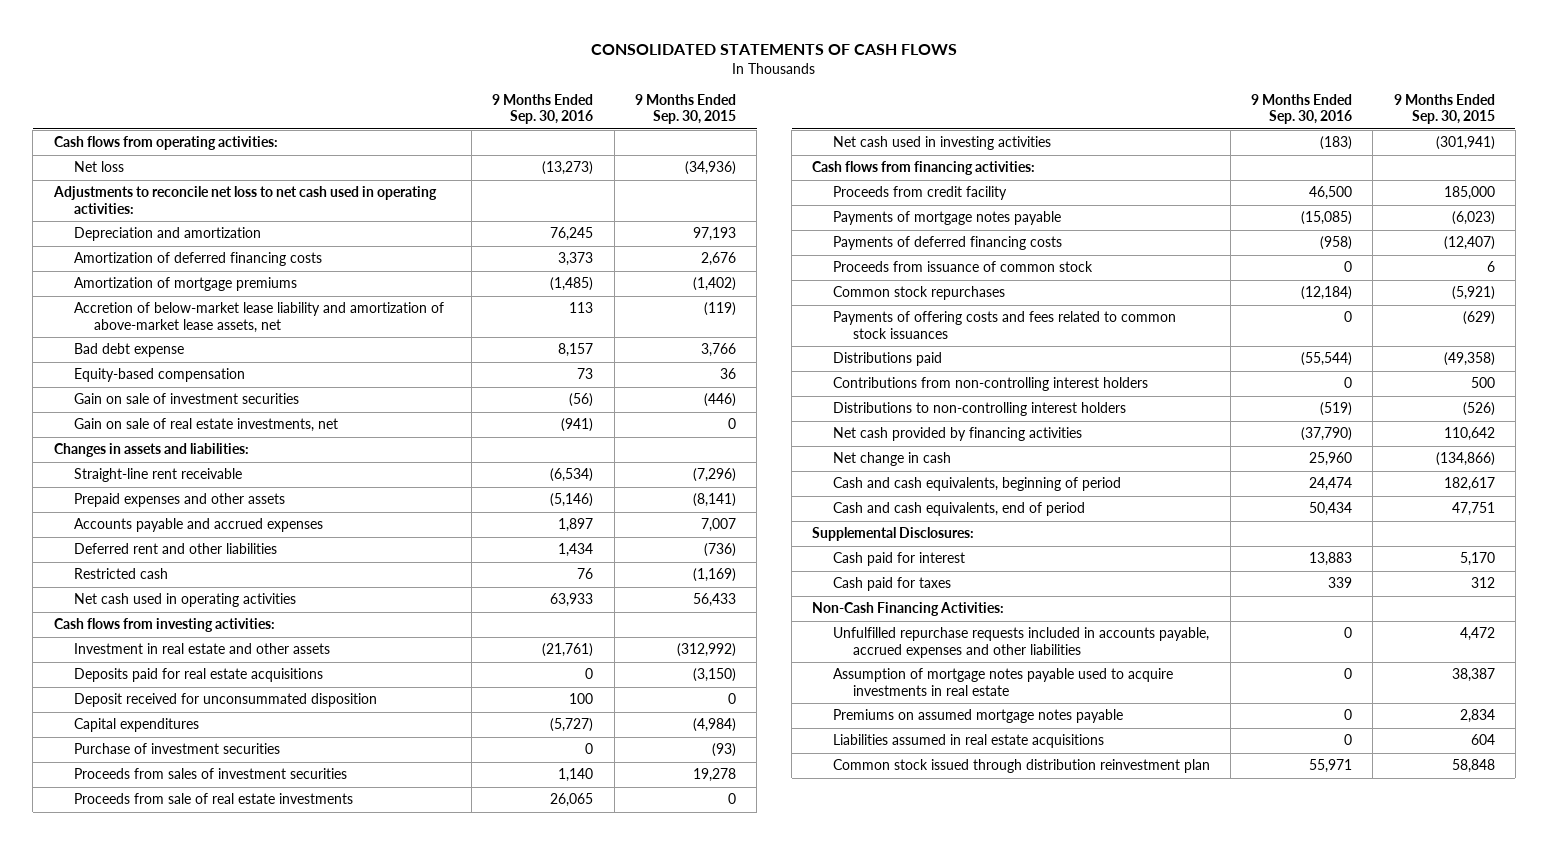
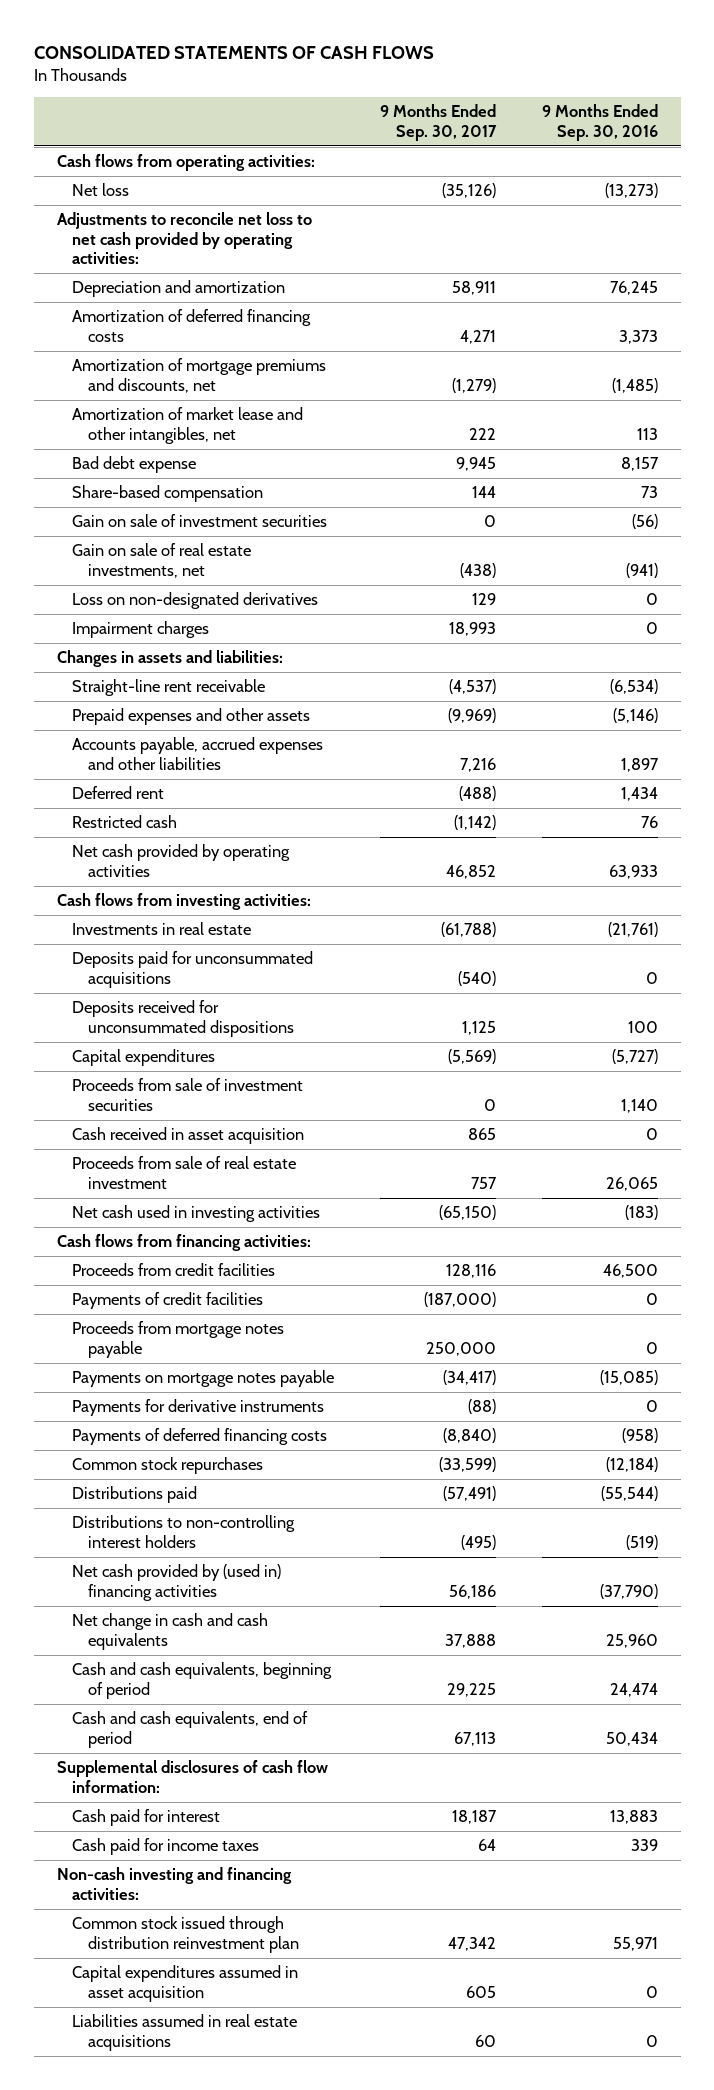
[634,94,736,125] 9 Months Ended Sep. 30, 2015 -> none
none -> [379,104,497,141] 9 Months Ended Sep. 30, 2017
[52,186,437,214] Adjustments to reconcile net loss to net cash used in operating activities: -> [56,212,312,265] Adjustments to reconcile net loss to net cash provided by operating activities:
[74,277,298,292] Amortization of mortgage premiums -> [72,358,327,393] Amortization of mortgage premiums and discounts, net
[74,302,445,333] Accretion of below-market lease liability and amortization of above-market lease assets, net -> [72,407,304,444] Amortization of market lease and other intangibles, net
[74,368,246,383] Equity-based compensation -> [72,485,264,503] Share-based compensation
none -> [72,592,319,610] Loss on non-designated derivatives
none -> [72,621,210,639] Impairment charges
[74,518,324,533] Accounts payable and accrued expenses -> [72,737,324,770] Accounts payable, accrued expenses and other liabilities
[74,543,278,555] Deferred rent and other liabilities -> [72,786,165,800] Deferred rent
[74,593,297,608] Net cash used in operating activities -> [72,844,291,877] Net cash provided by operating activities
[74,643,331,655] Investment in real estate and other assets -> [72,922,252,936] Investments in real estate
[74,668,324,683] Deposits paid for real estate acquisitions -> [72,951,314,988] Deposits paid for unconsummated acquisitions
[74,693,378,708] Deposit received for unconsummated disposition -> [72,1000,294,1037] Deposits received for unconsummated dispositions
[74,743,281,755] Purchase of investment securities -> none
[74,768,348,780] Proceeds from sales of investment securities -> [72,1078,304,1111] Proceeds from sale of investment securities
none -> [72,1127,305,1145] Cash received in asset acquisition
[74,793,354,805] Proceeds from sale of real estate investments -> [72,1156,297,1189] Proceeds from sale of real estate investment
[832,186,1007,201] Proceeds from credit facility -> [72,1263,276,1277] Proceeds from credit facilities
none -> [72,1292,264,1310] Payments of credit facilities
none -> [72,1321,285,1358] Proceeds from mortgage notes payable
[832,211,1061,226] Payments of mortgage notes payable -> [72,1370,335,1388] Payments on mortgage notes payable
none -> [72,1399,325,1417] Payments for derivative instruments
[832,261,1093,273] Proceeds from issuance of common stock -> none
[832,311,1176,339] Payments of offering costs and fees related to common stock issuances -> none
[832,377,1148,392] Contributions from non-controlling interest holders -> none
[832,427,1082,442] Net cash provided by financing activities -> [72,1564,282,1601] Net cash provided by (used in) financing activities
[832,452,951,467] Net change in cash -> [72,1613,269,1650] Net change in cash and cash equivalents
[812,527,975,542] Supplemental Disclosures: -> [56,1760,328,1793] Supplemental disclosures of cash flow information:
[832,627,1209,658] Unfulfilled repurchase requests included in accounts payable, accrued expenses and other liabilities -> none
[832,668,1173,696] Assumption of mortgage notes payable used to acquire investments in real estate -> none
[832,709,1123,724] Premiums on assumed mortgage notes payable -> none
[832,577,951,592] Cash paid for taxes -> [72,1838,260,1856] Cash paid for income taxes
[812,602,1005,617] Non-Cash Financing Activities: -> [56,1867,292,1900] Non-cash investing and financing activities:
none -> [72,1965,299,2002] Capital expenditures assumed in asset acquisition
[832,734,1104,749] Liabilities assumed in real estate acquisitions -> [72,2014,298,2051] Liabilities assumed in real estate acquisitions

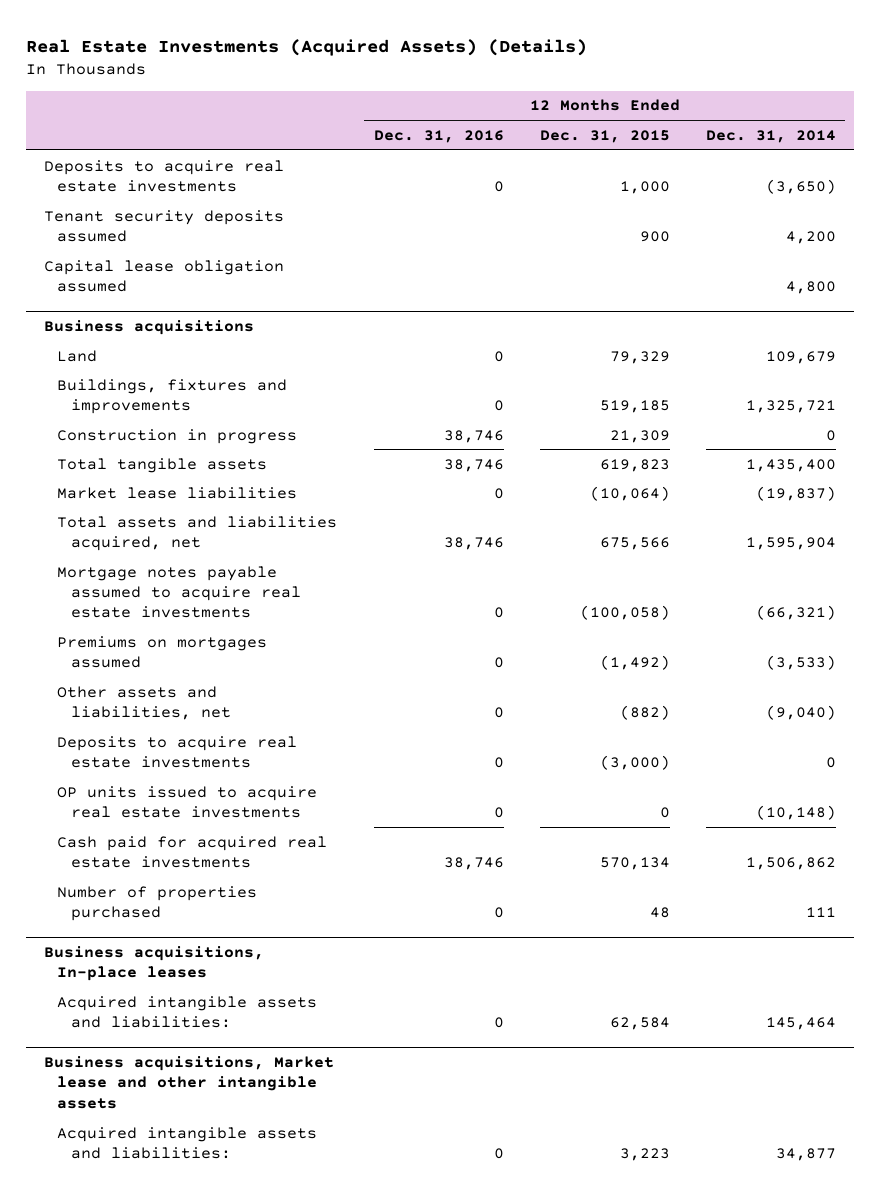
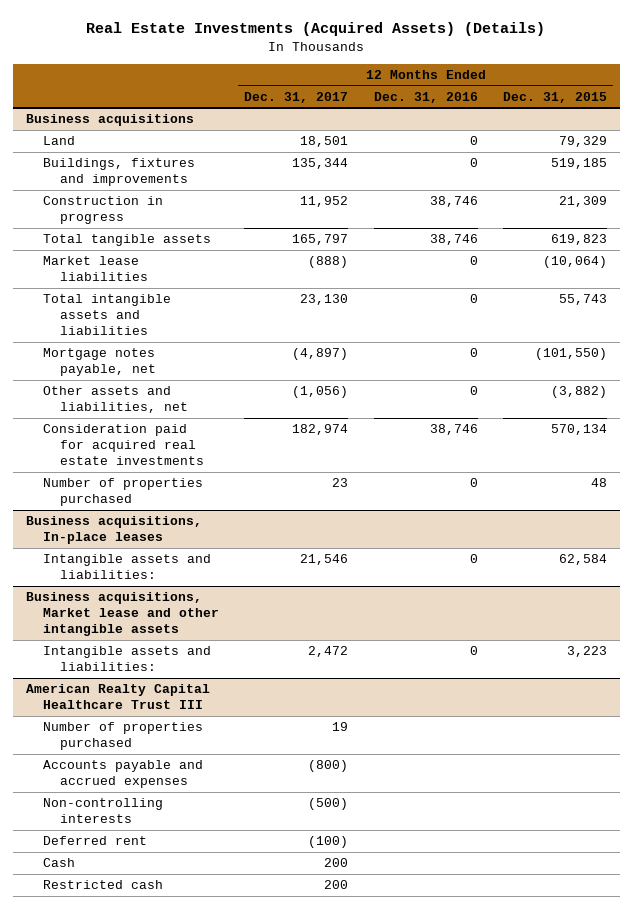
[705,129,836,143] Dec. 31, 2014 -> none
none -> [244,91,349,103] Dec. 31, 2017
[43,159,284,193] Deposits to acquire real estate investments -> none
[43,209,284,243] Tenant security deposits assumed -> none
[43,259,284,293] Capital lease obligation assumed -> none
[57,635,268,669] Premiums on mortgages assumed -> none
[57,735,298,769] Deposits to acquire real estate investments -> none
[57,785,318,819] OP units issued to acquire real estate investments -> none
[57,515,338,552] Total assets and liabilities acquired, net -> [42,294,171,336] Total intangible assets and liabilities
[443,537,504,551] 38,746 -> [469,294,478,304] 0
[599,537,670,551] 675,566 -> [559,294,608,306] 55,743
[57,565,301,619] Mortgage notes payable assumed to acquire real estate investments -> [42,348,156,377] Mortgage notes payable, net
[579,605,670,621] (100,058) -> [535,348,608,361] (101,550)
[619,705,670,721] (882) -> [551,386,608,399] (3,882)
[57,835,328,869] Cash paid for acquired real estate investments -> [42,424,204,466] Consideration paid for acquired real estate investments
[57,995,318,1029] Acquired intangible assets and liabilities: -> [42,554,211,580] Intangible assets and liabilities:
[57,1126,318,1160] Acquired intangible assets and liabilities: -> [42,646,211,672] Intangible assets and liabilities:
none -> [25,684,210,710] American Realty Capital Healthcare Trust III
none -> [42,722,203,751] Number of properties purchased
none -> [42,760,203,789] Accounts payable and accrued expenses
none -> [42,798,163,824] Non-controlling interests
none -> [42,836,147,846] Deferred rent
none -> [42,858,75,868] Cash
none -> [42,880,163,890] Restricted cash

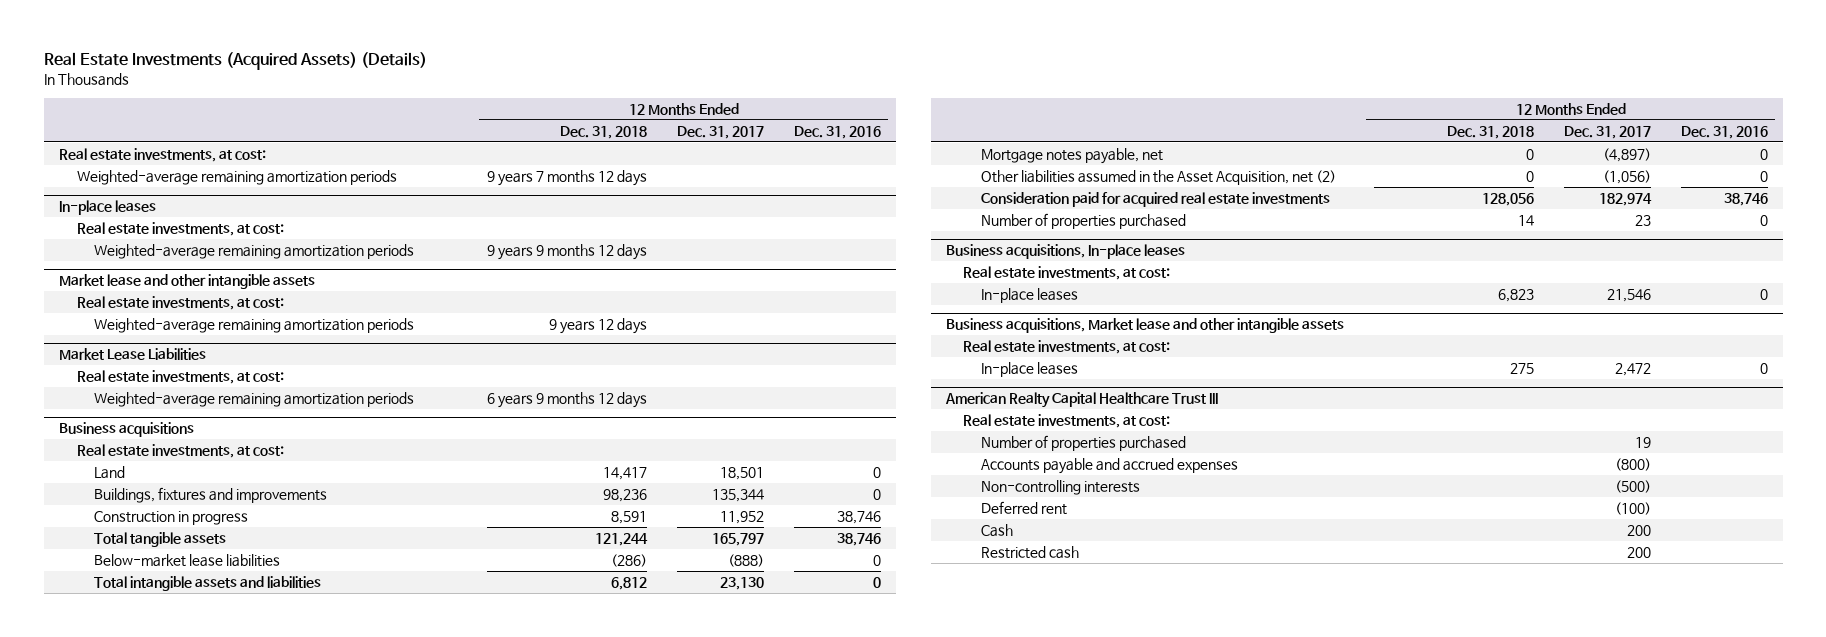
[503,91,608,103] Dec. 31, 2015 -> none
none -> [559,125,647,139] Dec. 31, 2018
none -> [58,147,266,162] Real estate investments, at cost:
none -> [76,169,397,185] Weighted-average remaining amortization periods
none -> [58,200,156,216] In-place leases
none -> [76,221,284,236] Real estate investments, at cost:
none -> [94,243,415,259] Weighted-average remaining amortization periods
none -> [58,274,315,290] Market lease and other intangible assets
none -> [76,295,284,310] Real estate investments, at cost:
none -> [94,317,415,333] Weighted-average remaining amortization periods
none -> [58,348,206,361] Market Lease Liabilities
none -> [76,369,284,384] Real estate investments, at cost:
none -> [94,391,415,407] Weighted-average remaining amortization periods
none -> [76,443,284,458] Real estate investments, at cost:
[42,256,148,282] Market lease liabilities -> [94,553,281,567] Below-market lease liabilities
[42,386,188,414] Other assets and liabilities, net -> [981,169,1337,185] Other liabilities assumed in the Asset Acquisition, net (2)
none -> [963,265,1171,280] Real estate investments, at cost:
[42,554,211,580] Intangible assets and liabilities: -> [981,287,1079,303] In-place leases
none -> [963,339,1171,354] Real estate investments, at cost:
[42,646,211,672] Intangible assets and liabilities: -> [981,361,1079,377] In-place leases
none -> [963,413,1171,428] Real estate investments, at cost:

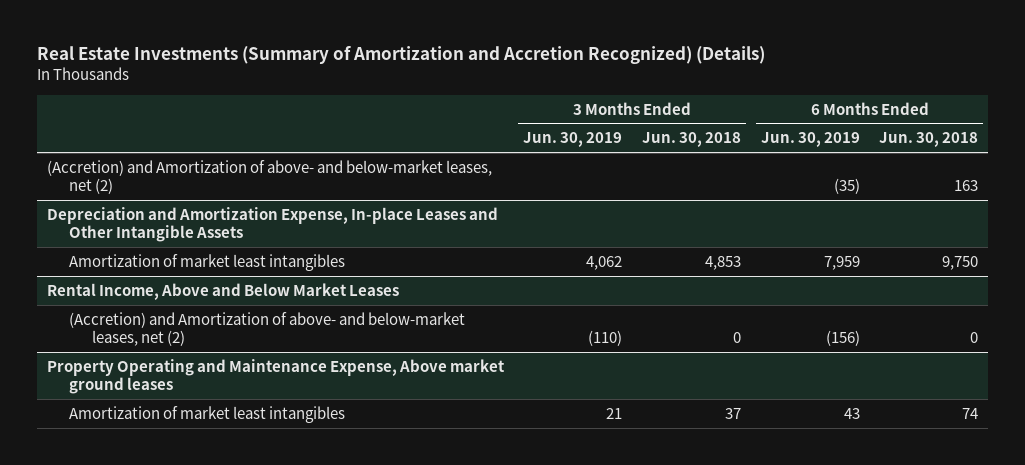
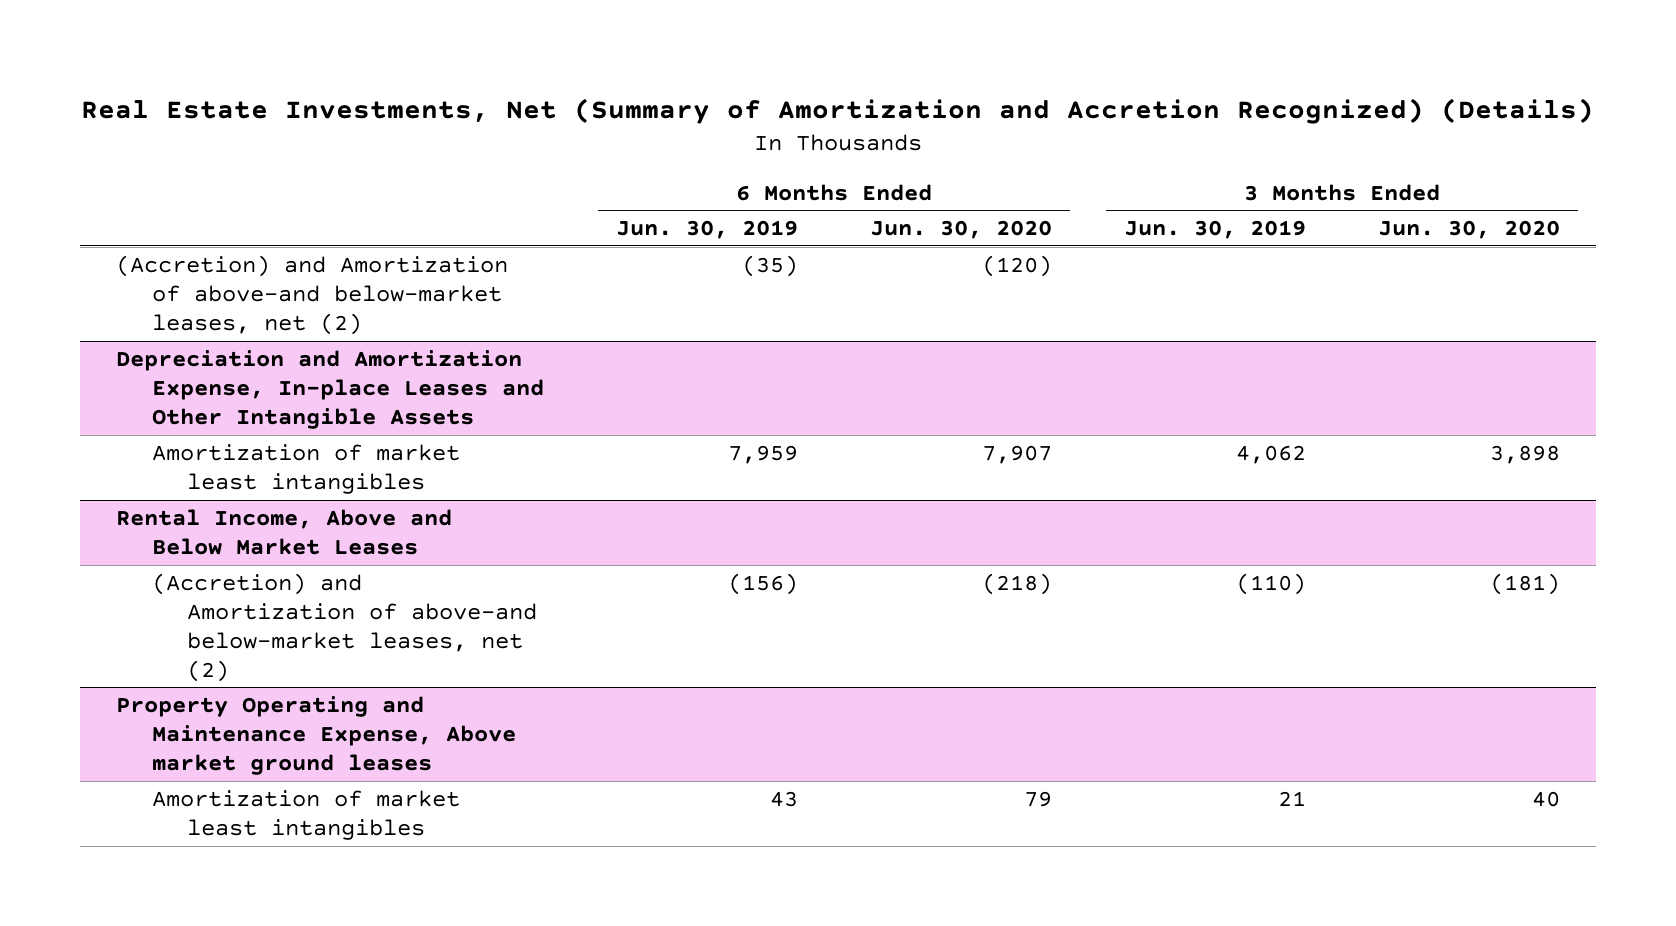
[36,46,765,65] Real Estate Investments (Summary of Amortization and Accretion Recognized) (Details) -> [80,97,1594,124] Real Estate Investments, Net (Summary of Amortization and Accretion Recognized) (Details)
[642,132,742,148] Jun. 30, 2018 -> none
[879,132,979,148] Jun. 30, 2018 -> none
none -> [869,220,1052,240] Jun. 30, 2020
none -> [1377,220,1560,240] Jun. 30, 2020
[46,159,492,195] (Accretion) and Amortization of above- and below-market leases, net (2) -> [116,254,509,335] (Accretion) and Amortization of above-and below-market leases, net (2)
[69,311,466,347] (Accretion) and Amortization of above- and below-market leases, net (2) -> [151,572,538,682] (Accretion) and Amortization of above-and below-market leases, net (2)

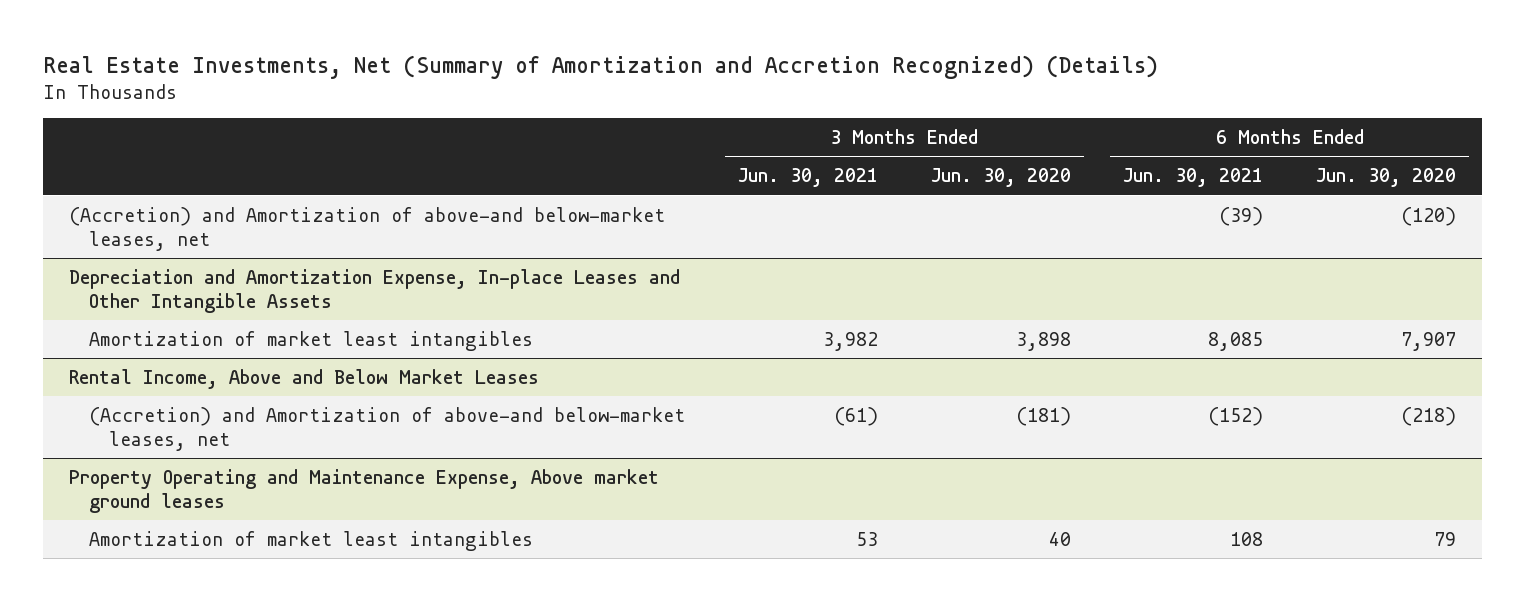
[615,220,798,240] Jun. 30, 2019 -> none
[1123,220,1306,240] Jun. 30, 2019 -> none
none -> [737,168,878,188] Jun. 30, 2021
none -> [1123,168,1264,188] Jun. 30, 2021
[116,254,509,335] (Accretion) and Amortization of above-and below-market leases, net (2) -> [69,206,666,251] (Accretion) and Amortization of above-and below-market leases, net
[151,572,538,682] (Accretion) and Amortization of above-and below-market leases, net (2) -> [89,406,686,451] (Accretion) and Amortization of above-and below-market leases, net

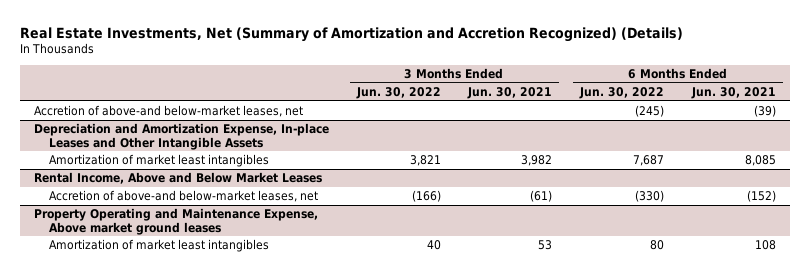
[930,168,1071,188] Jun. 30, 2020 -> none
[1315,168,1456,188] Jun. 30, 2020 -> none
none -> [355,86,441,99] Jun. 30, 2022
none -> [579,86,665,99] Jun. 30, 2022
[69,206,666,251] (Accretion) and Amortization of above-and below-market leases, net -> [33,105,303,118] Accretion of above-and below-market leases, net
[89,406,686,451] (Accretion) and Amortization of above-and below-market leases, net -> [48,190,318,203] Accretion of above-and below-market leases, net

